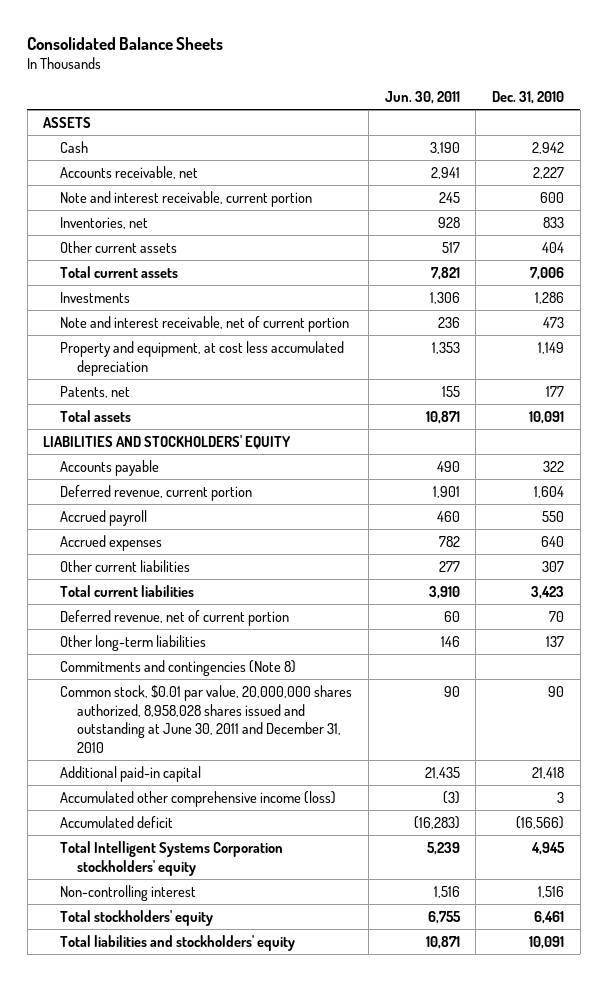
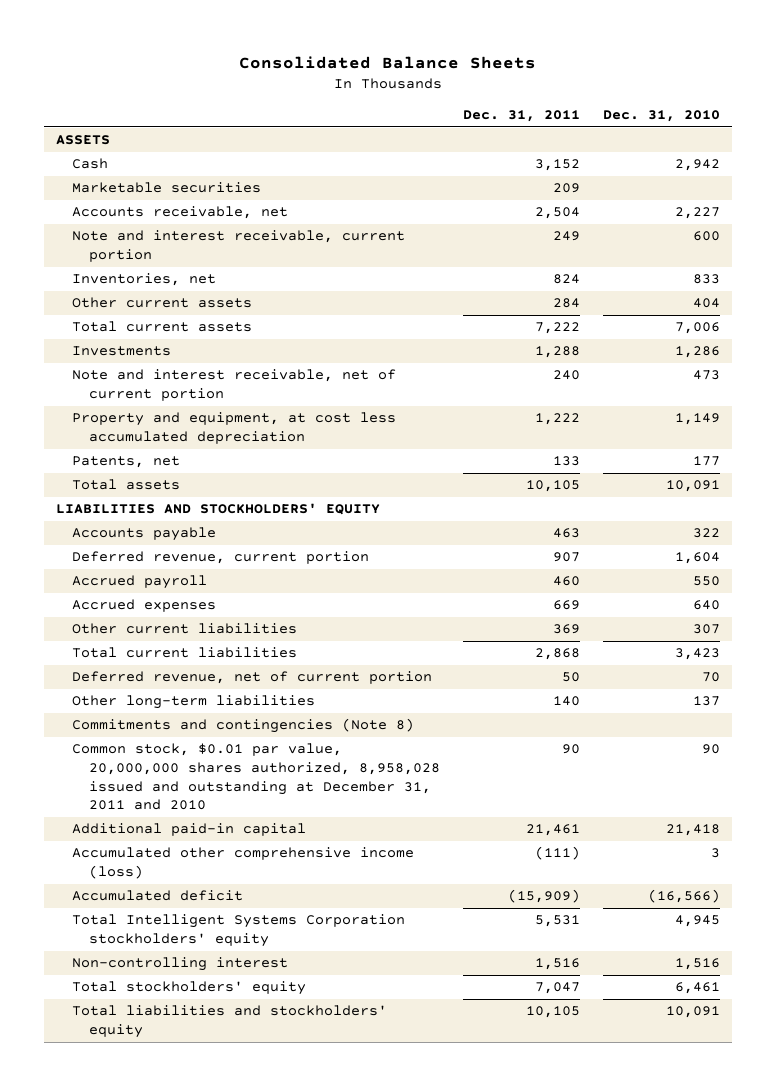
[384,91,460,105] Jun. 30, 2011 -> none
none -> [463,110,581,123] Dec. 31, 2011
none -> [72,182,262,194] Marketable securities
[60,685,353,753] Common stock, $0.01 par value, 20,000,000 shares authorized, 8,958,028 shares issued and outstanding at June 30, 2011 and December 31, 2010 -> [72,743,440,811] Common stock, $0.01 par value, 20,000,000 shares authorized, 8,958,028 issued and outstanding at December 31, 2011 and 2010

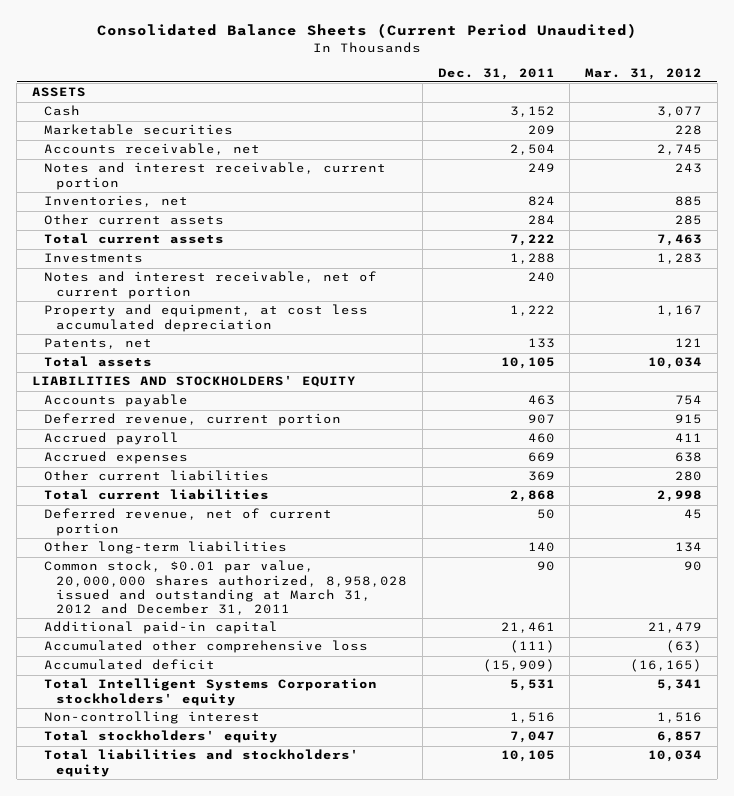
[239,55,537,69] Consolidated Balance Sheets -> [97,23,638,39] Consolidated Balance Sheets (Current Period Unaudited)
[603,110,721,123] Dec. 31, 2010 -> none
none -> [584,67,702,80] Mar. 31, 2012
[72,230,406,263] Note and interest receivable, current portion -> [44,162,387,190] Notes and interest receivable, current portion
[72,369,397,402] Note and interest receivable, net of current portion -> [44,271,378,299] Notes and interest receivable, net of current portion
[72,718,415,734] Commitments and contingencies (Note 8) -> none
[72,743,440,811] Common stock, $0.01 par value, 20,000,000 shares authorized, 8,958,028 issued and outstanding at December 31, 2011 and 2010 -> [44,560,408,616] Common stock, $0.01 par value, 20,000,000 shares authorized, 8,958,028 issued and outstanding at March 31, 2012 and December 31, 2011
[72,847,415,880] Accumulated other comprehensive income (loss) -> [44,640,369,654] Accumulated other comprehensive loss

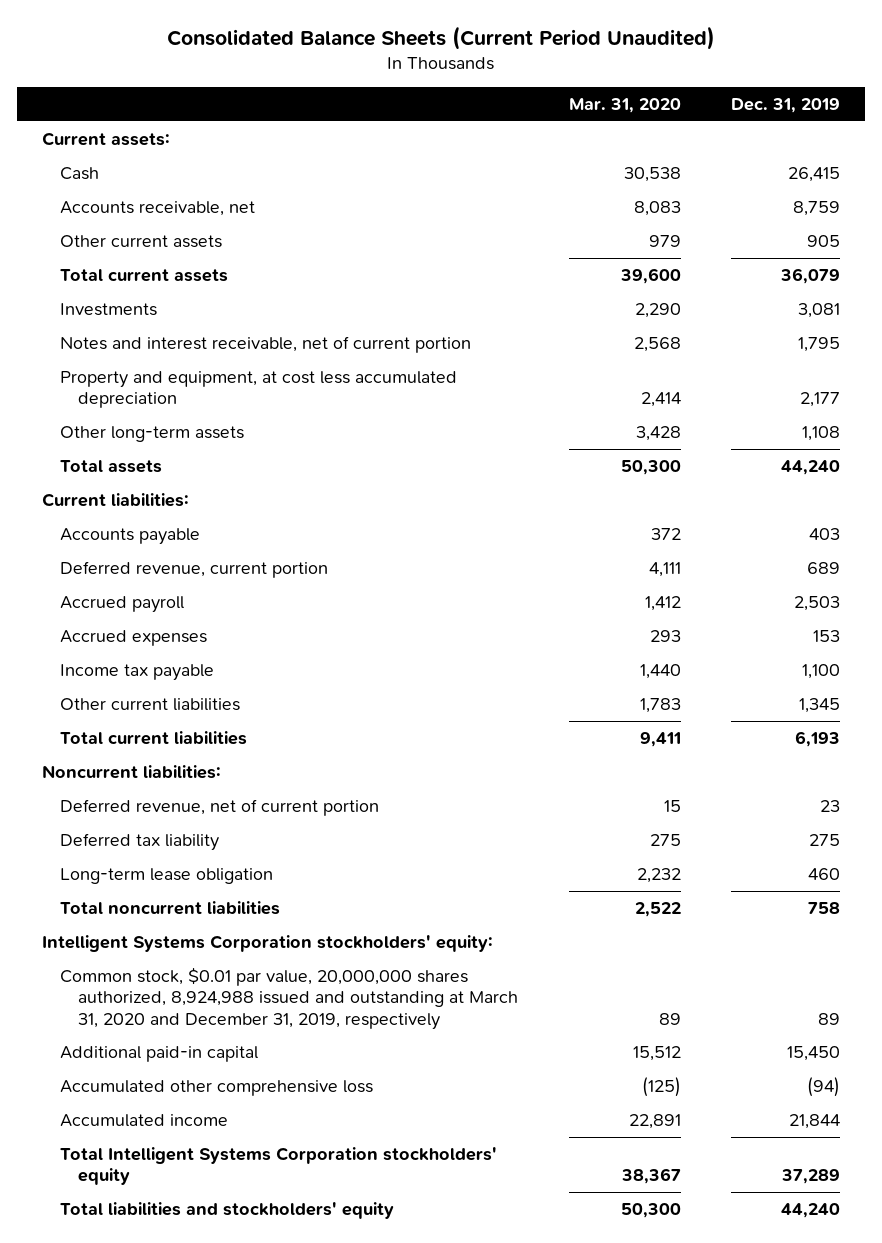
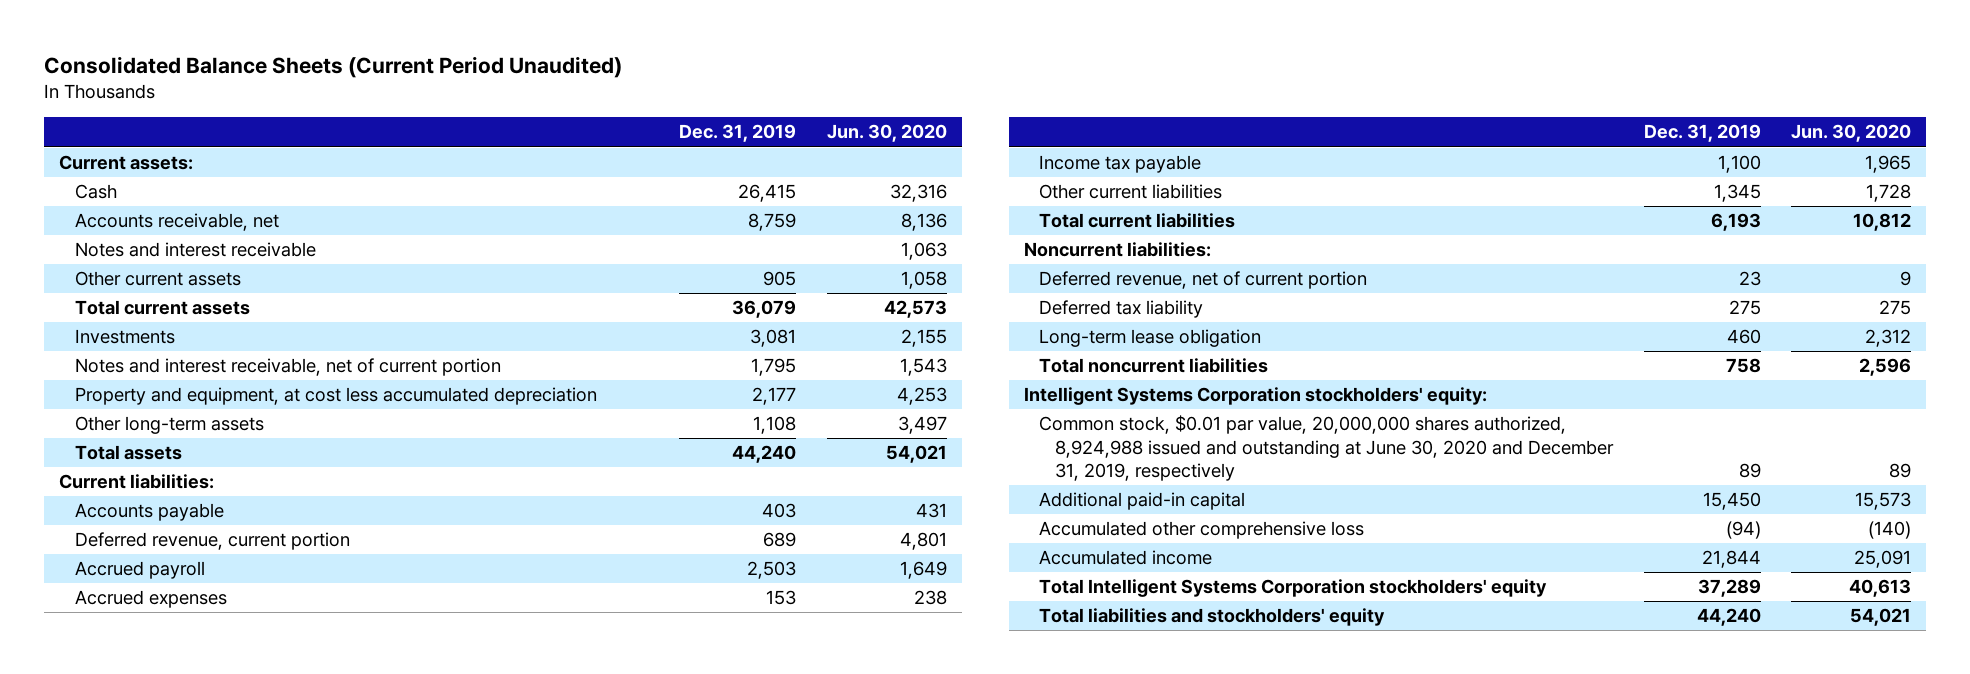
[568,98,681,114] Mar. 31, 2020 -> none
none -> [826,124,947,143] Jun. 30, 2020
none -> [75,242,317,258] Notes and interest receivable
[60,967,519,1030] Common stock, $0.01 par value, 20,000,000 shares authorized, 8,924,988 issued and outstanding at March 31, 2020 and December 31, 2019, respectively -> [1039,415,1615,482] Common stock, $0.01 par value, 20,000,000 shares authorized, 8,924,988 issued and outstanding at June 30, 2020 and December 31, 2019, respectively

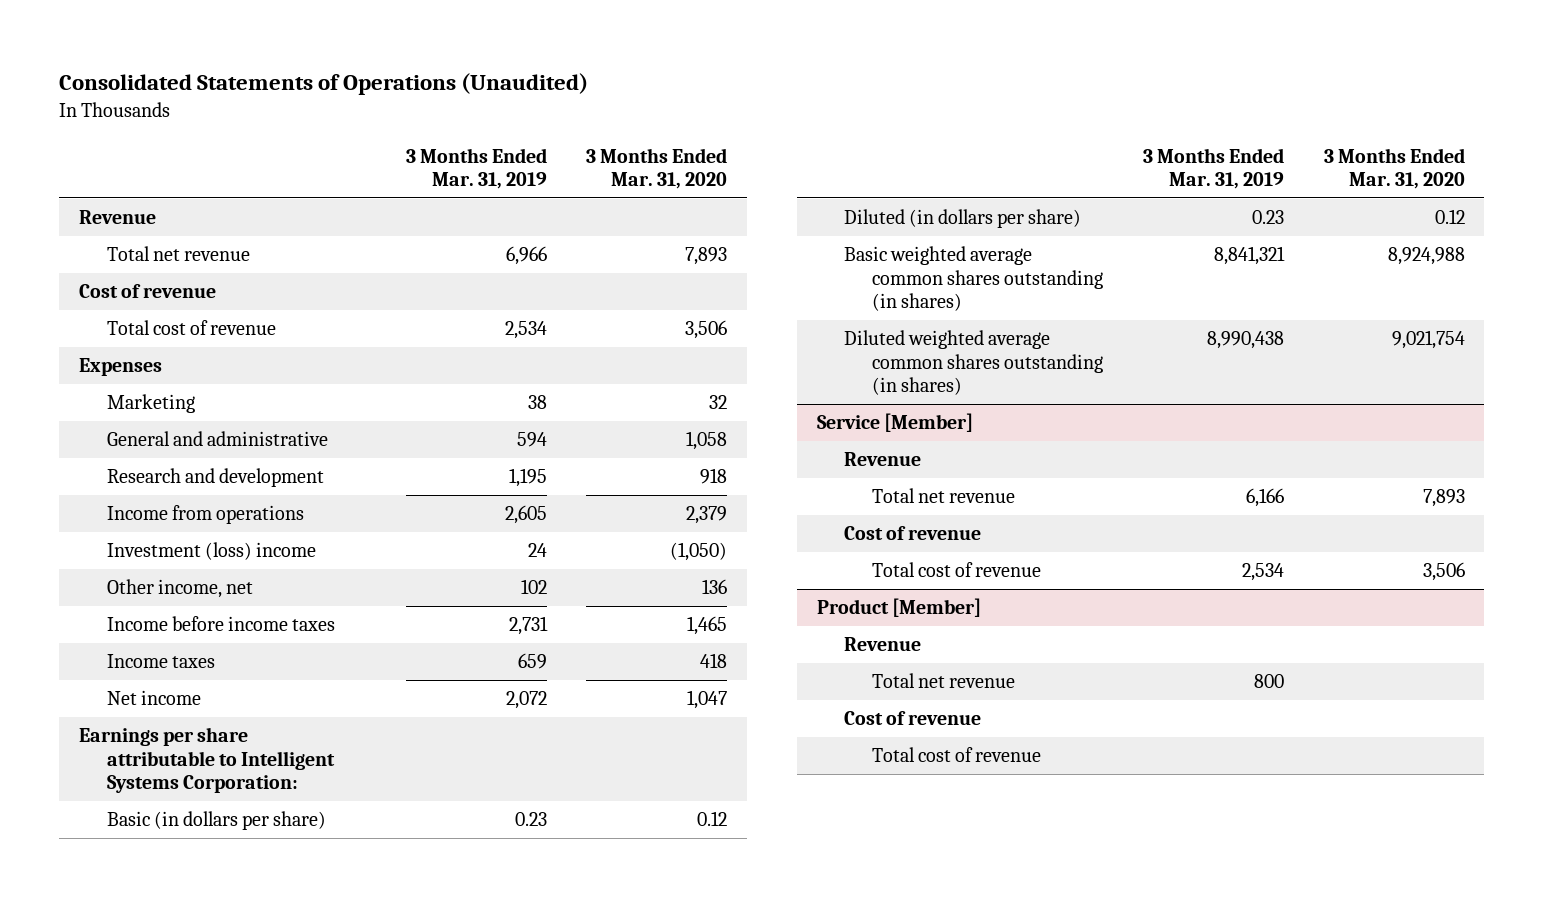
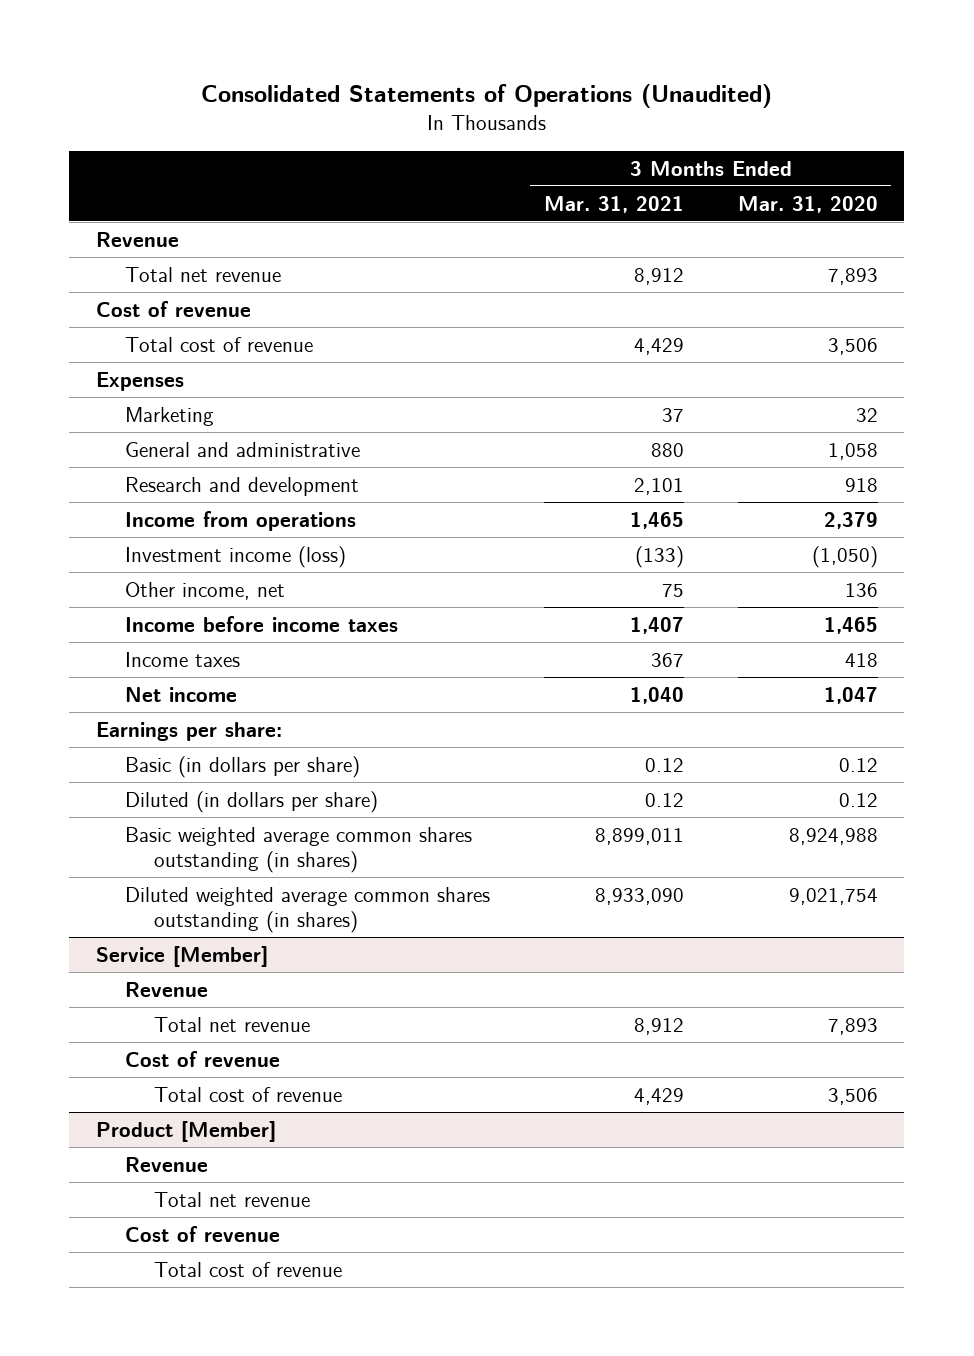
[405,147,547,189] 3 Months Ended Mar. 31, 2019 -> none
none -> [543,195,684,213] Mar. 31, 2021
[107,542,317,561] Investment (loss) income -> [124,545,346,568] Investment income (loss)
[79,727,336,793] Earnings per share attributable to Intelligent Systems Corporation: -> [96,721,283,741] Earnings per share:

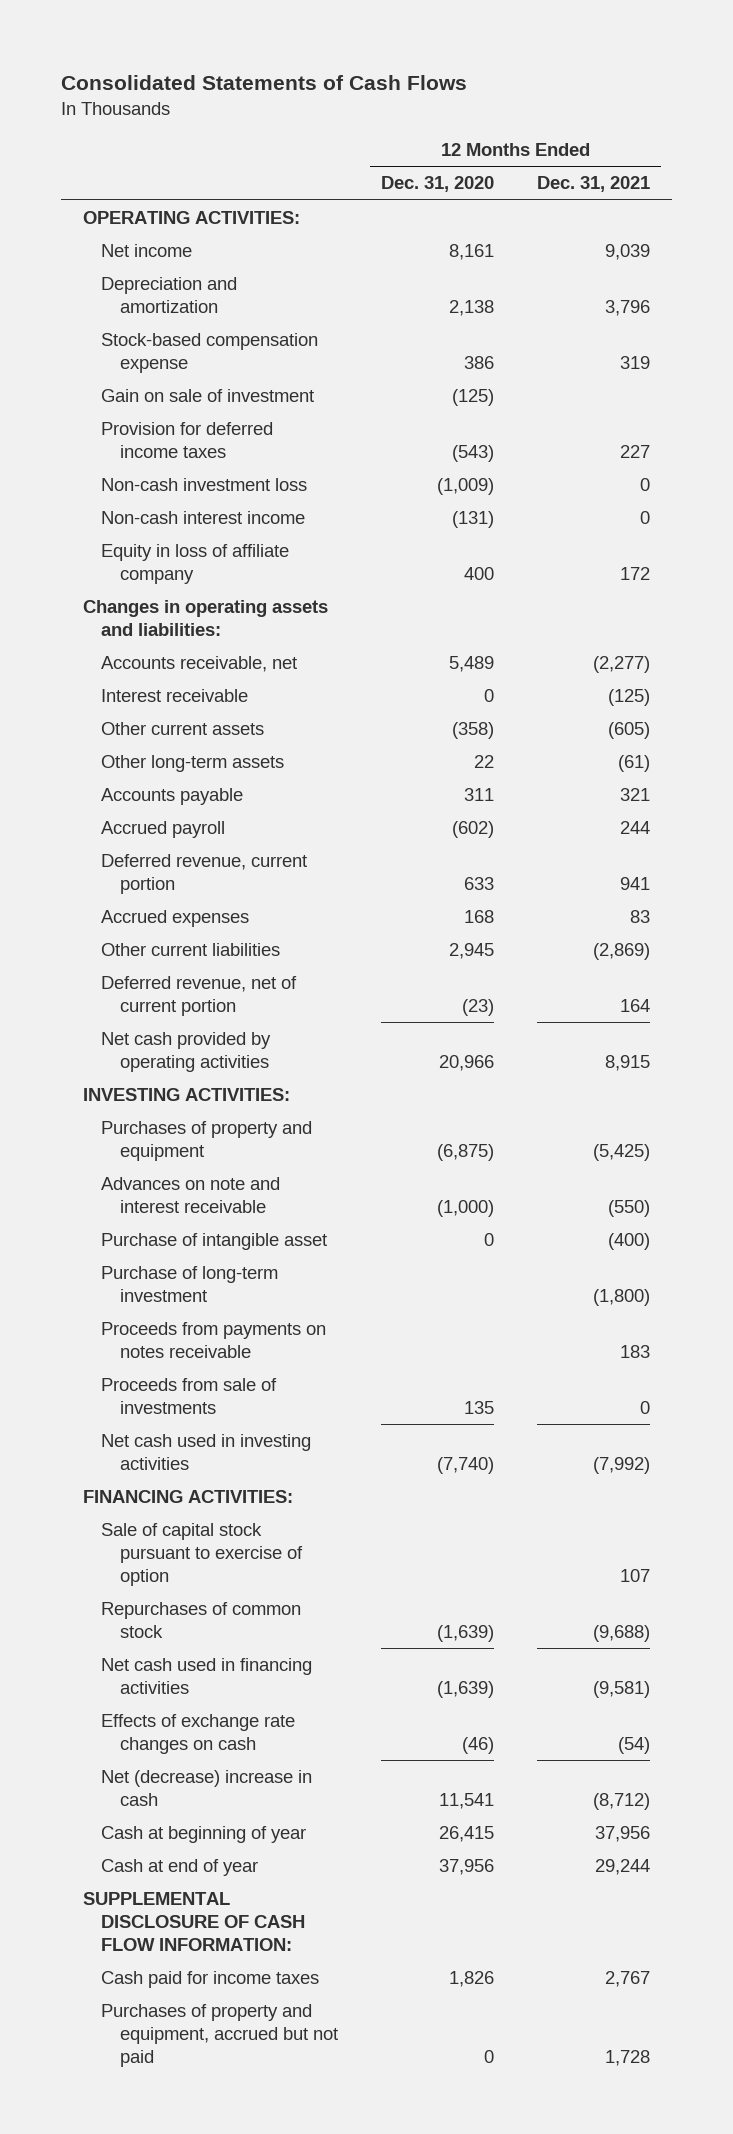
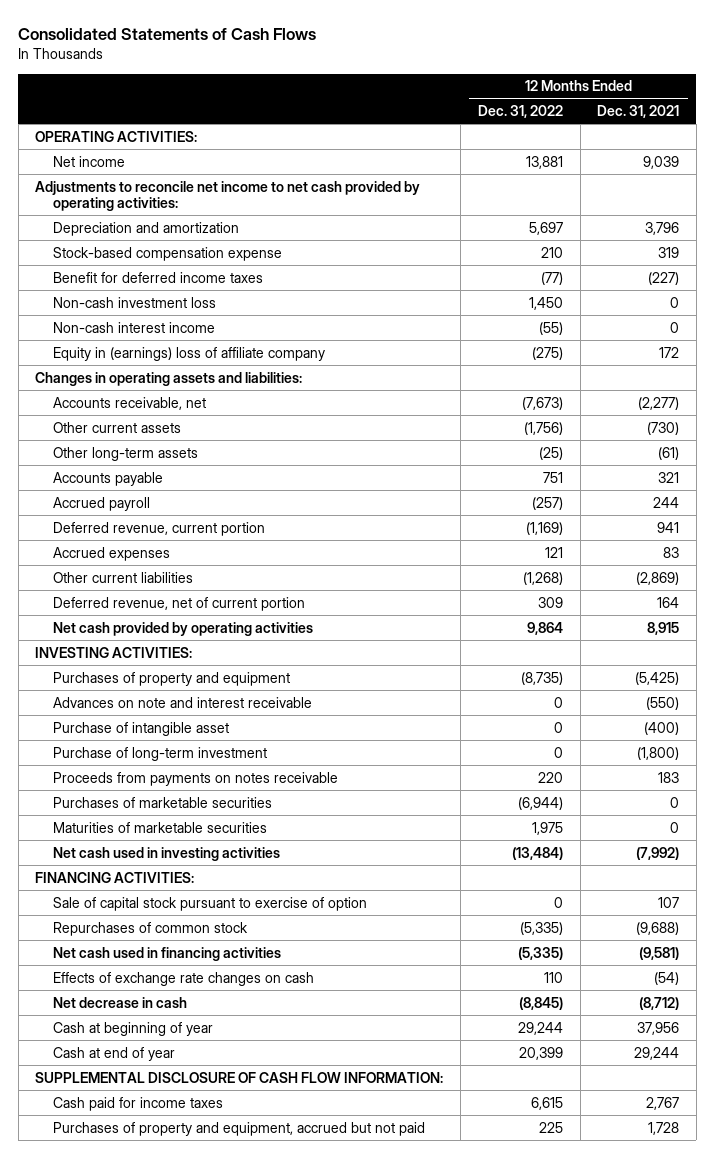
[381,176,495,193] Dec. 31, 2020 -> none
none -> [477,105,563,119] Dec. 31, 2022
none -> [35,180,421,212] Adjustments to reconcile net income to net cash provided by operating activities:
[101,388,315,402] Gain on sale of investment -> none
[101,421,274,458] Provision for deferred income taxes -> [52,271,263,283] Benefit for deferred income taxes
[620,444,651,458] 227 -> [648,271,680,285] (227)
[101,543,290,584] Equity in loss of affiliate company -> [52,346,325,361] Equity in (earnings) loss of affiliate company
[101,688,249,702] Interest receivable -> none
[608,721,651,739] (605) -> [647,421,680,435] (730)
[101,1377,278,1414] Proceeds from sale of investments -> none
none -> [52,796,272,808] Purchases of marketable securities
none -> [52,821,267,833] Maturities of marketable securities
[101,1769,313,1806] Net (decrease) increase in cash -> [52,996,187,1008] Net decrease in cash

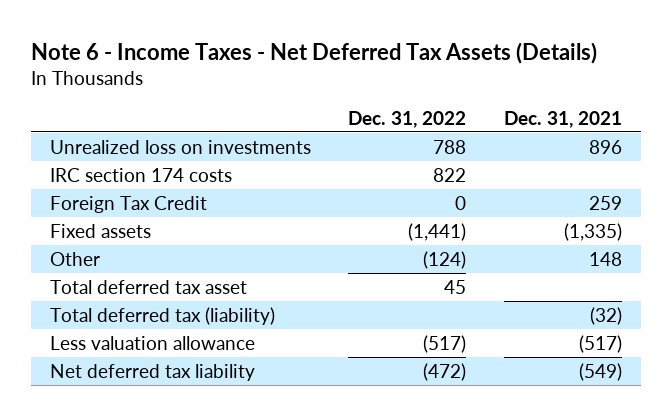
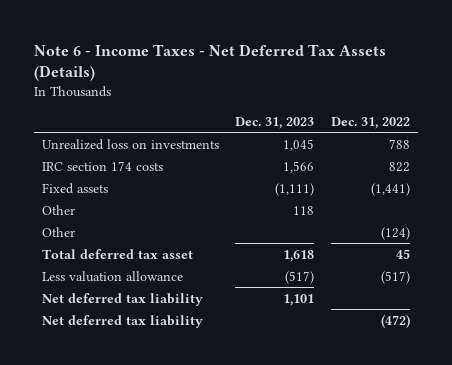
[504,110,623,128] Dec. 31, 2021 -> none
none -> [235,116,315,129] Dec. 31, 2023
[49,195,207,213] Foreign Tax Credit -> none
none -> [42,204,76,215] Other
[49,306,275,325] Total deferred tax (liability) -> none
none -> [42,292,204,306] Net deferred tax liability

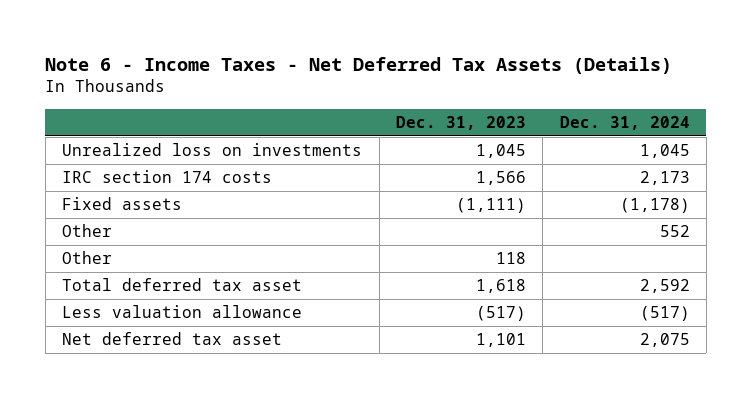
[330,116,410,129] Dec. 31, 2022 -> none
none -> [559,115,690,130] Dec. 31, 2024
[42,204,76,215] Other -> [62,251,113,265] Other
[42,314,204,328] Net deferred tax liability -> none
[42,292,204,306] Net deferred tax liability -> [62,332,283,346] Net deferred tax asset

